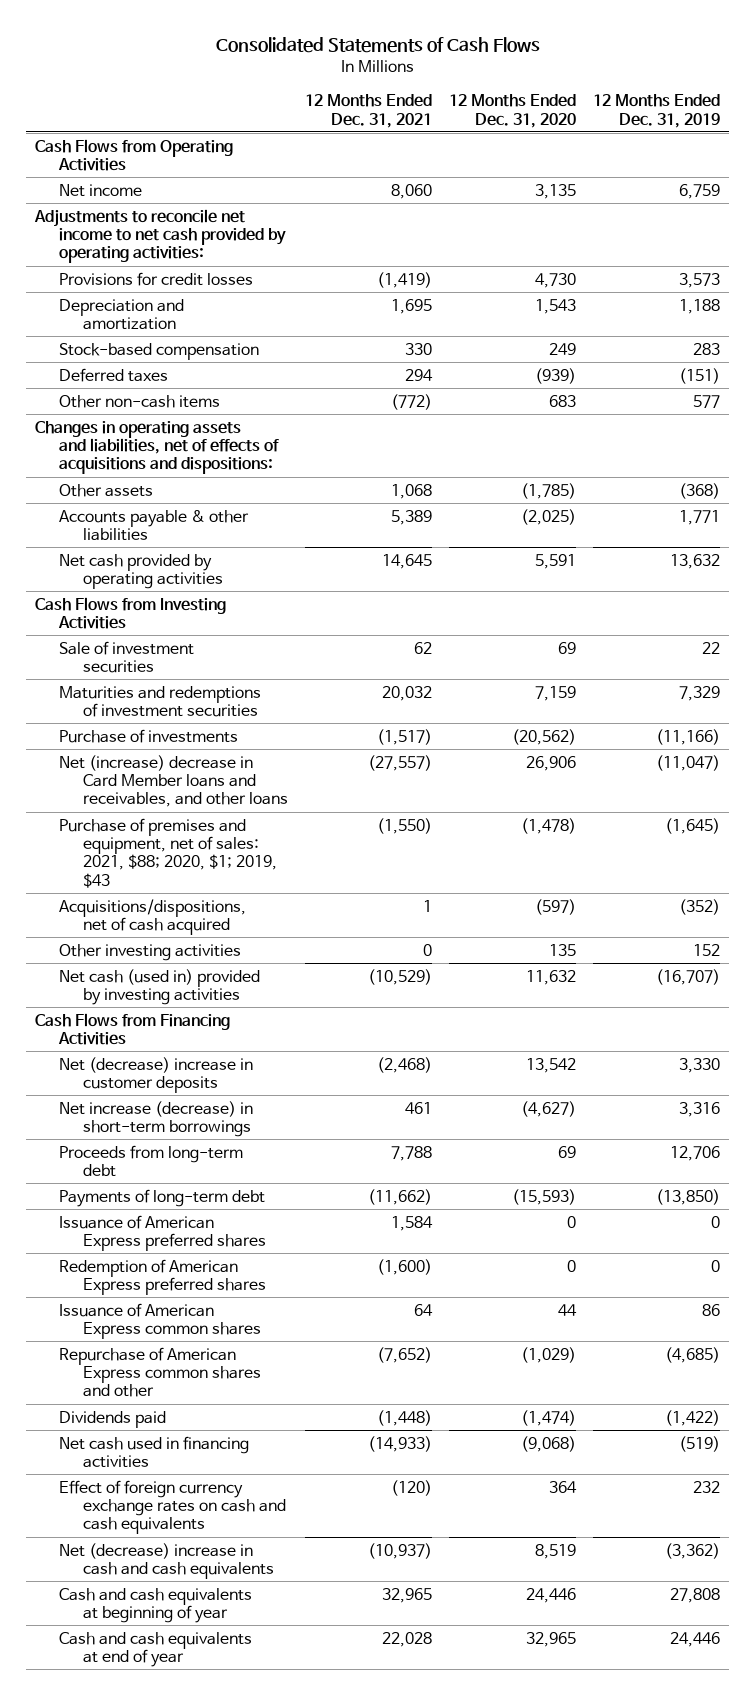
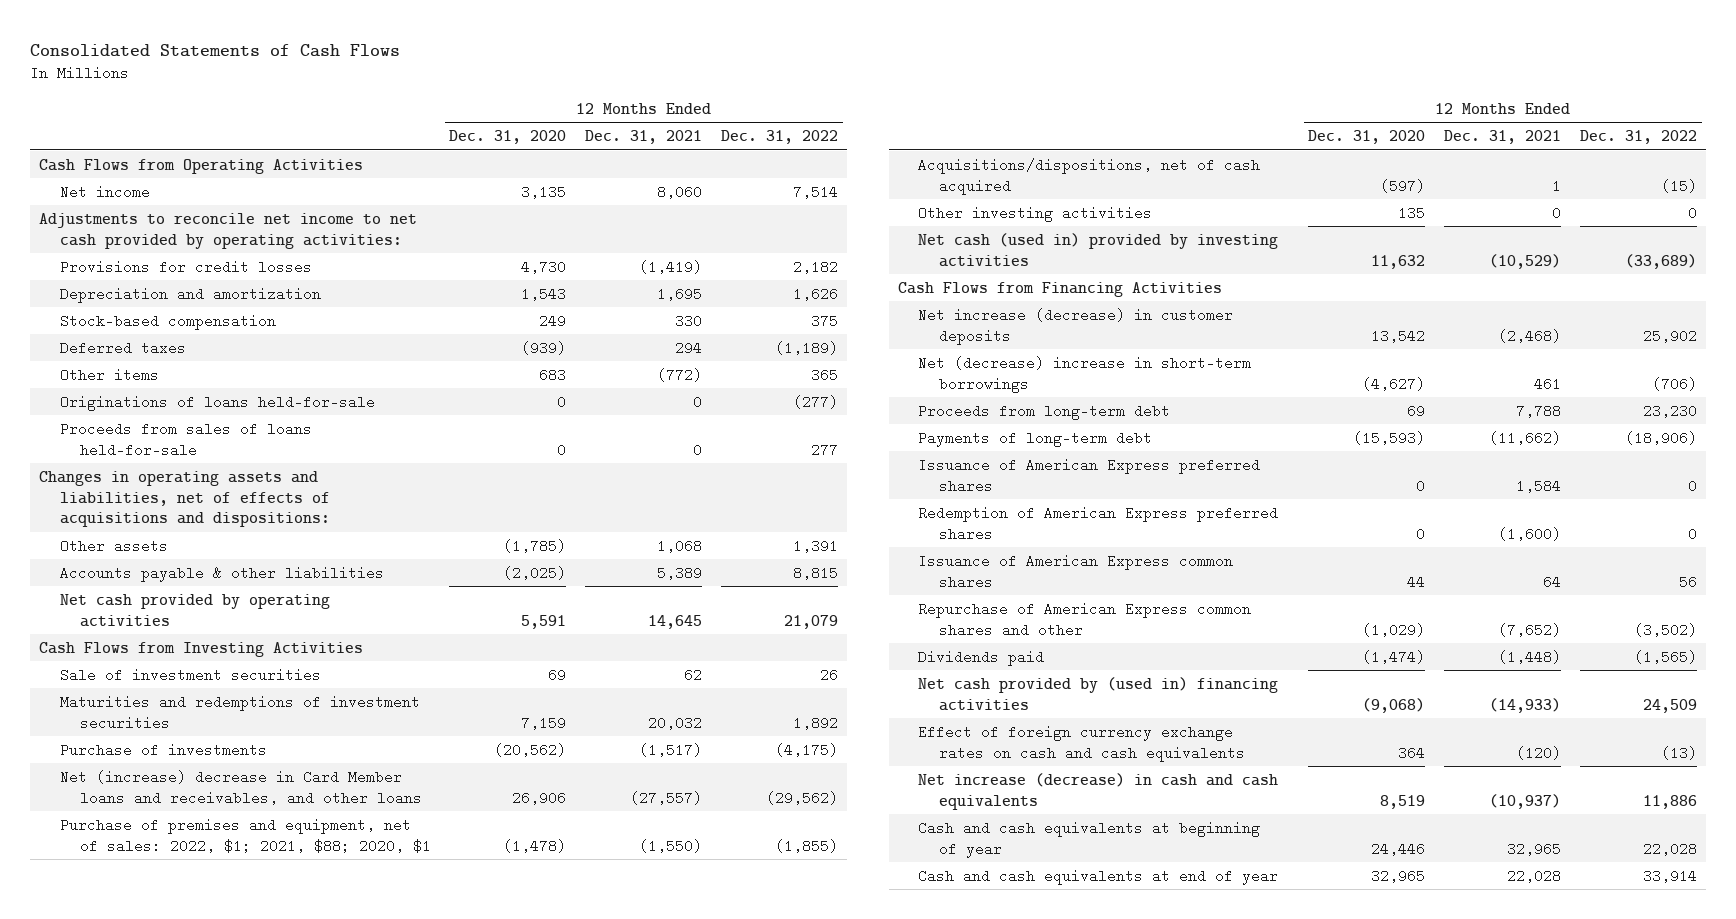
[593,94,721,128] 12 Months Ended Dec. 31, 2019 -> none
none -> [720,129,838,144] Dec. 31, 2022
[58,394,220,408] Other non-cash items -> [59,367,159,382] Other items
none -> [59,394,375,411] Originations of loans held-for-sale
none -> [59,421,312,457] Proceeds from sales of loans held-for-sale
[58,817,277,888] Purchase of premises and equipment, net of sales: 2021, $88; 2020, $1; 2019, $43 -> [59,817,431,853] Purchase of premises and equipment, net of sales: 2022, $1; 2021, $88; 2020, $1
[58,1056,253,1093] Net (decrease) increase in customer deposits -> [918,307,1234,345] Net increase (decrease) in customer deposits
[58,1100,253,1137] Net increase (decrease) in short-term borrowings -> [918,355,1252,393] Net (decrease) increase in short-term borrowings
[58,1435,249,1468] Net cash used in financing activities -> [918,676,1279,711] Net cash provided by (used in) financing activities
[58,1542,274,1579] Net (decrease) increase in cash and cash equivalents -> [918,772,1279,810] Net increase (decrease) in cash and cash equivalents

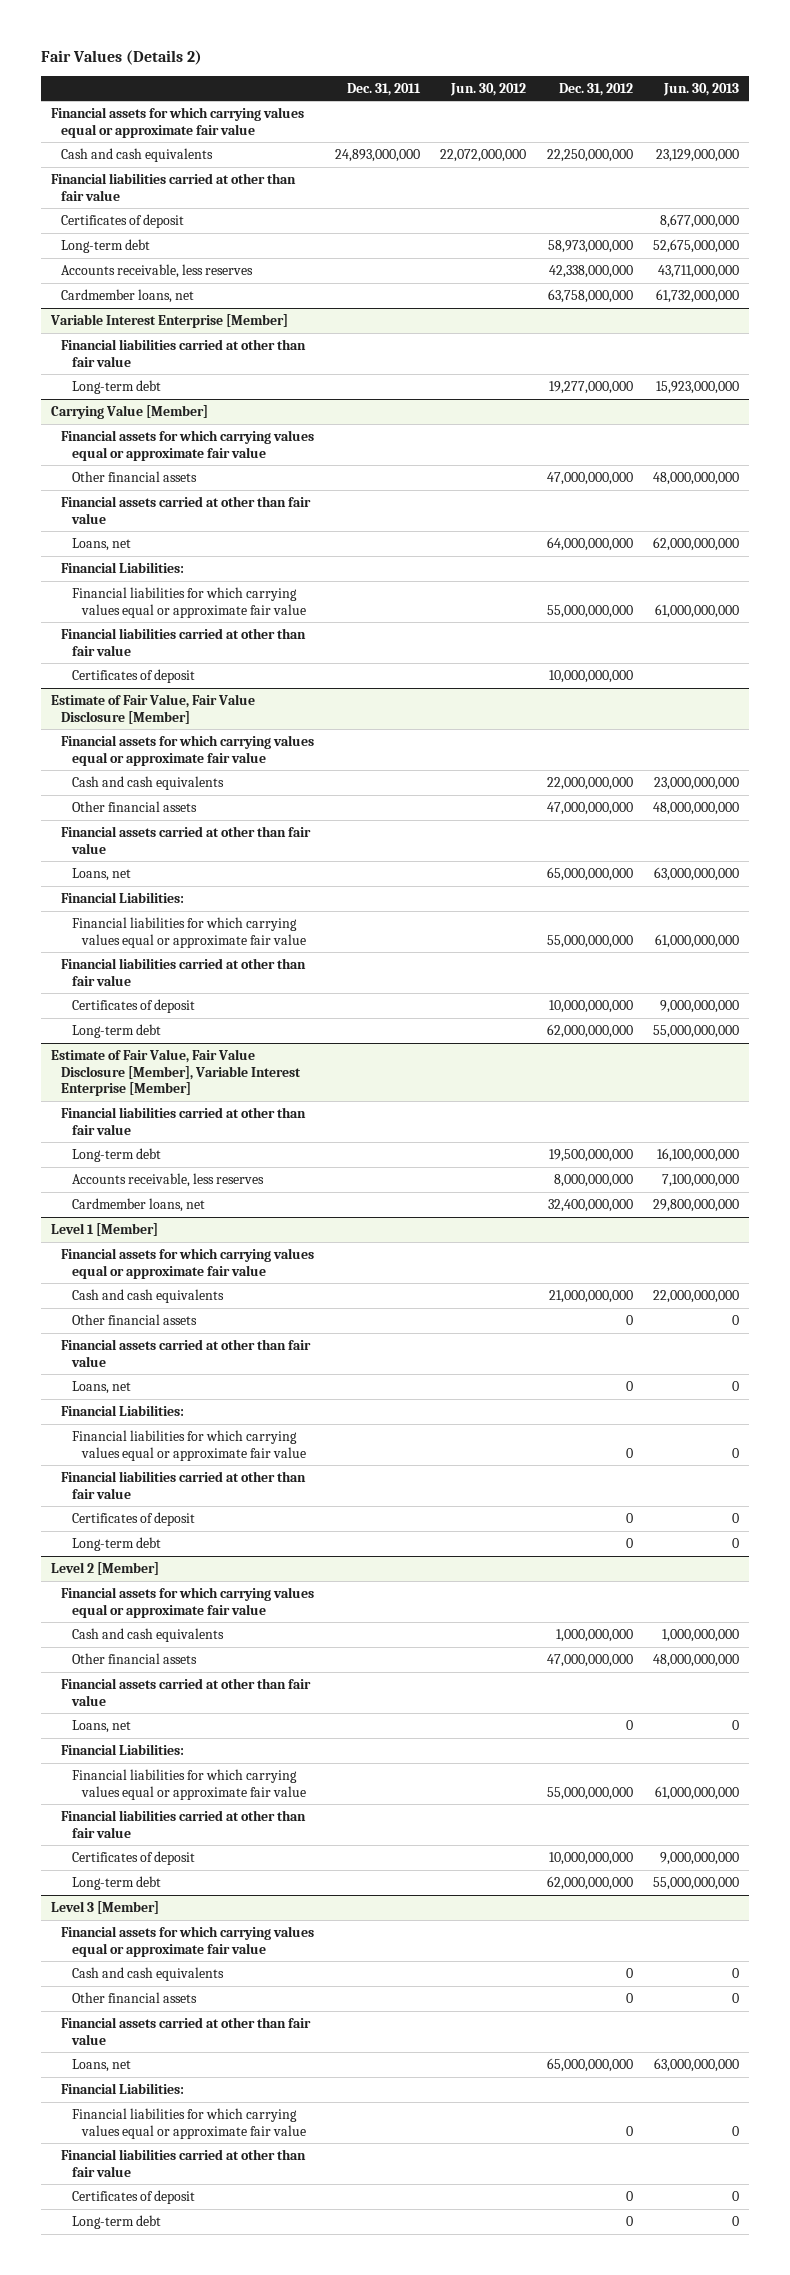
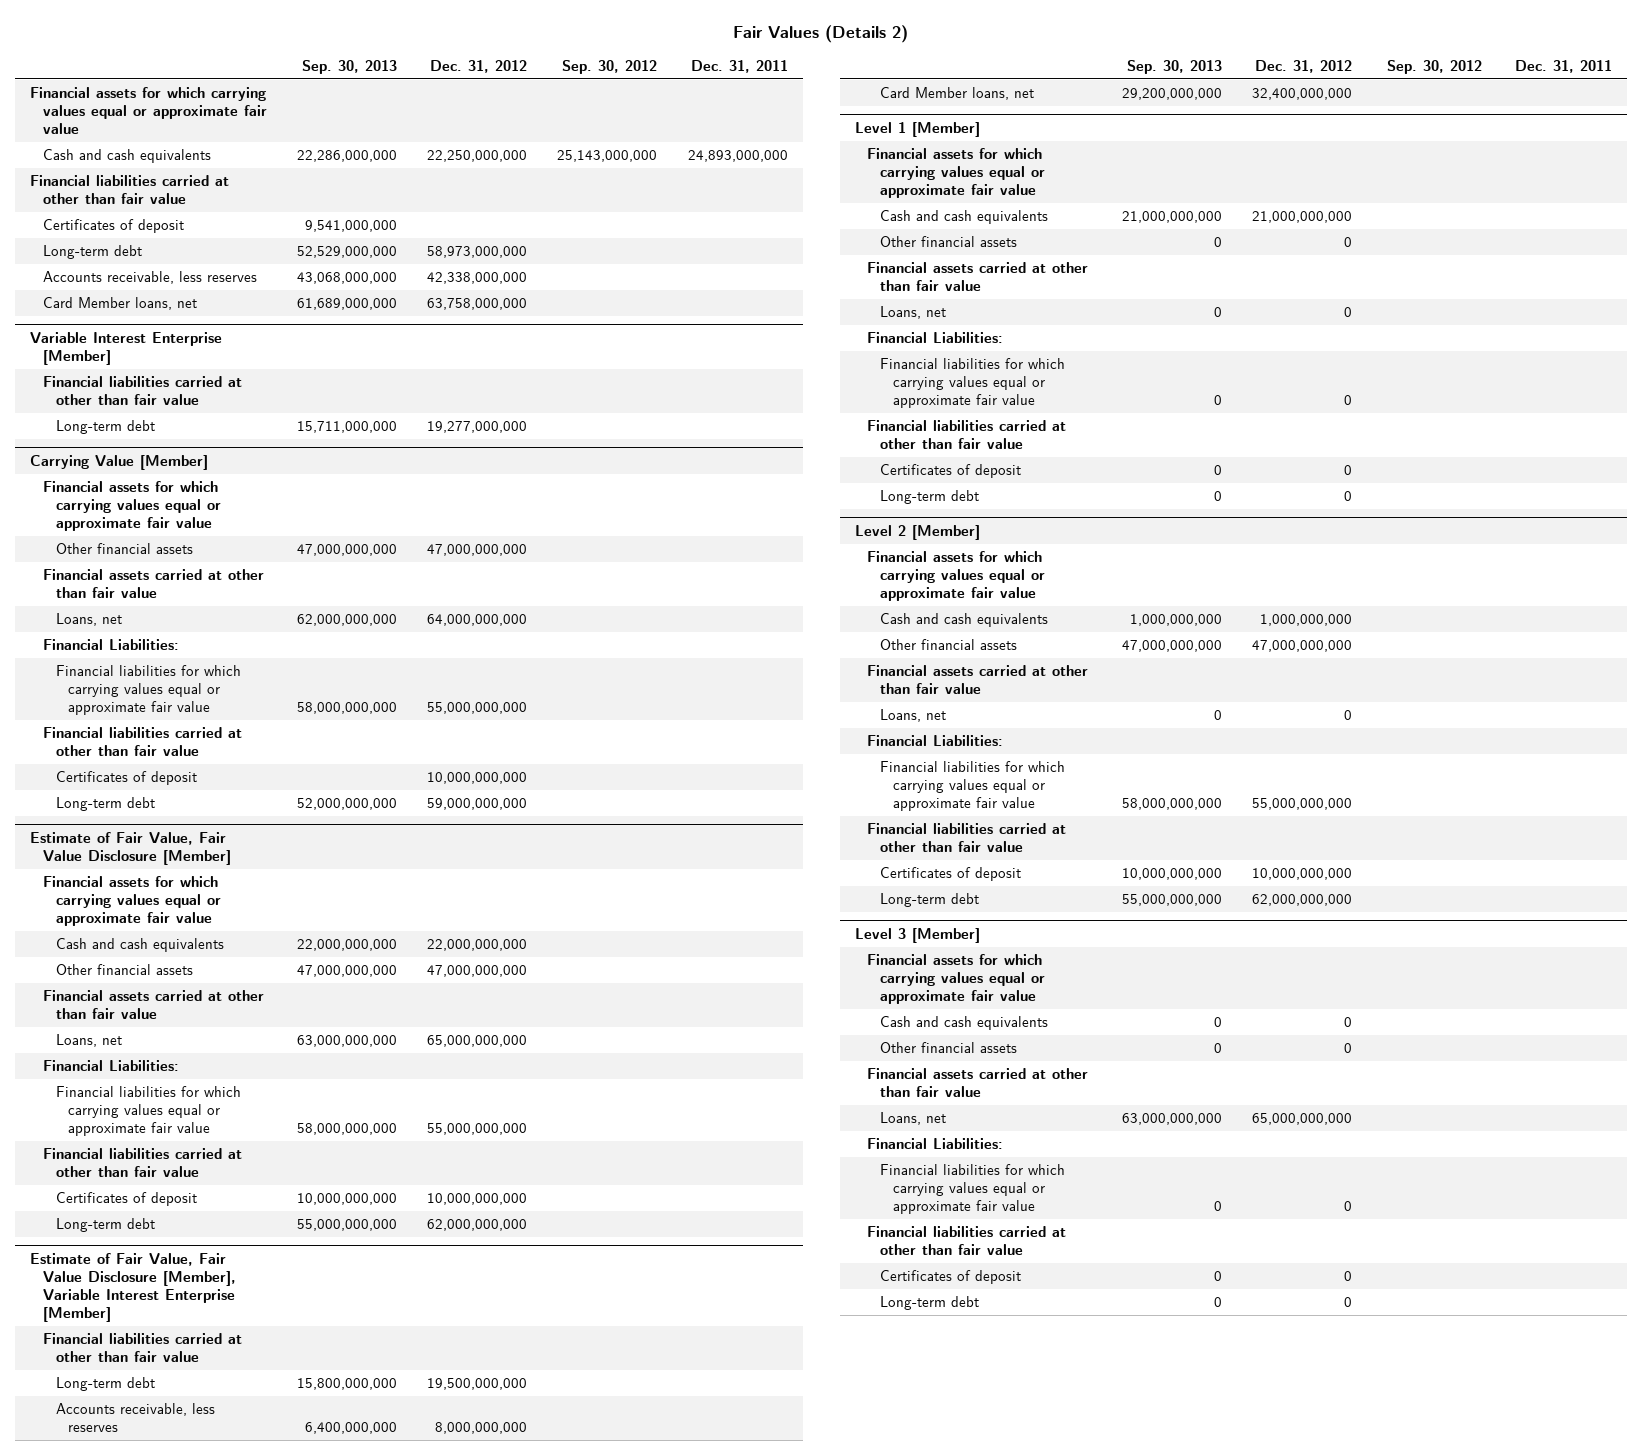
[450,82,527,96] Jun. 30, 2012 -> none
[663,82,740,96] Jun. 30, 2013 -> none
none -> [302,59,398,74] Sep. 30, 2013
none -> [562,59,658,74] Sep. 30, 2012
[61,288,195,303] Cardmember loans, net -> [42,297,197,311] Card Member loans, net
none -> [55,797,155,812] Long-term debt
[71,1197,205,1212] Cardmember loans, net -> [880,87,1035,101] Card Member loans, net

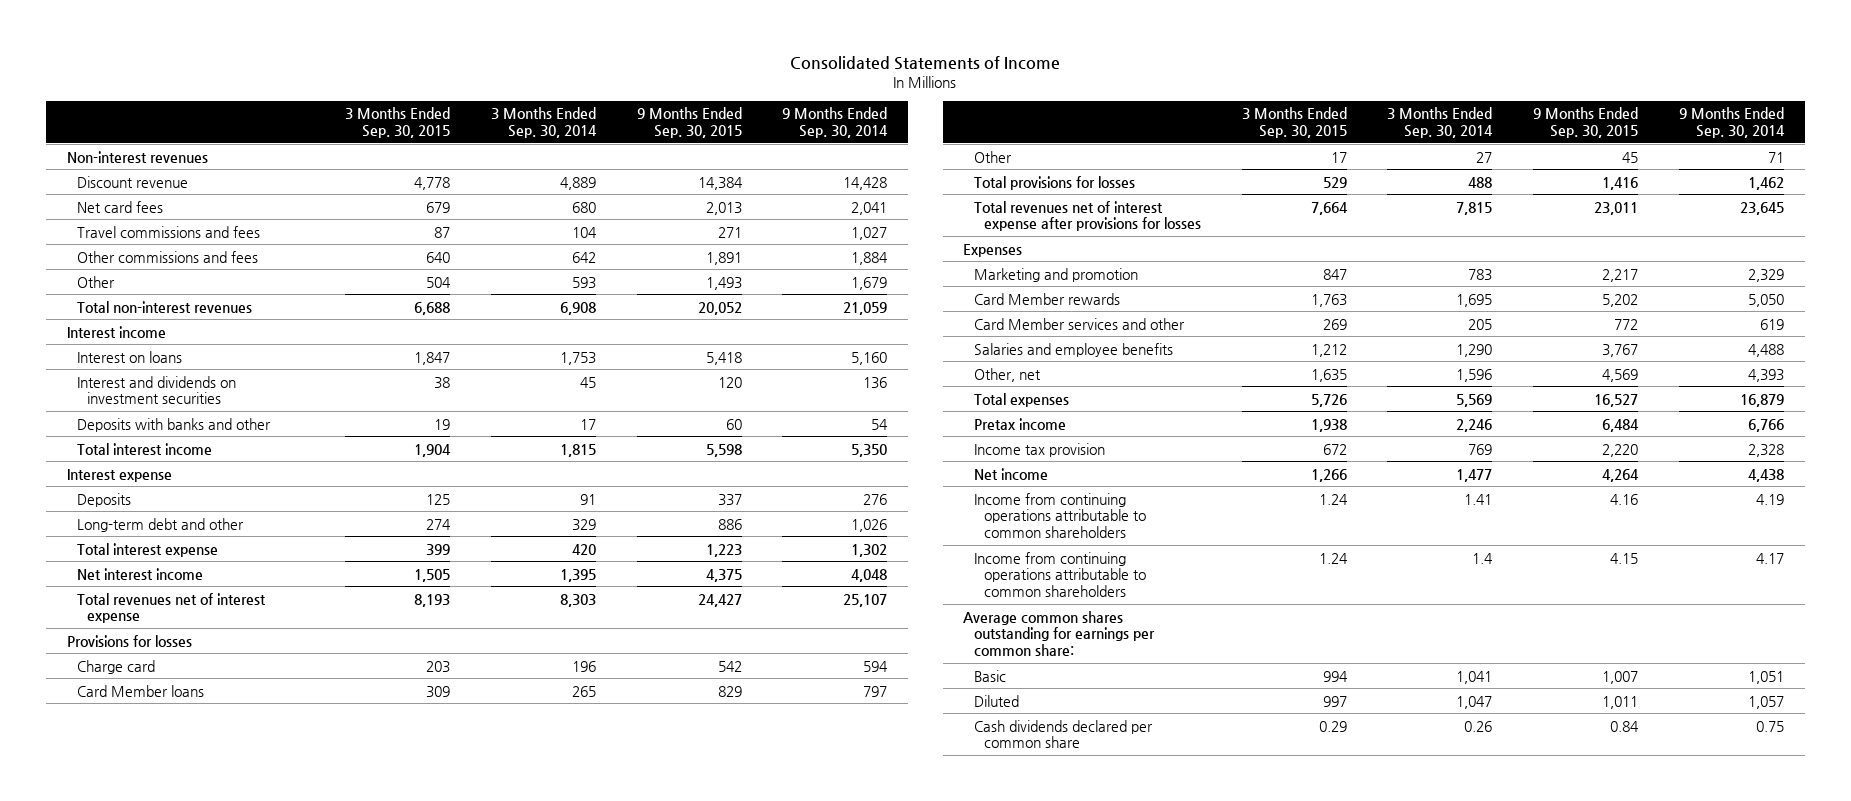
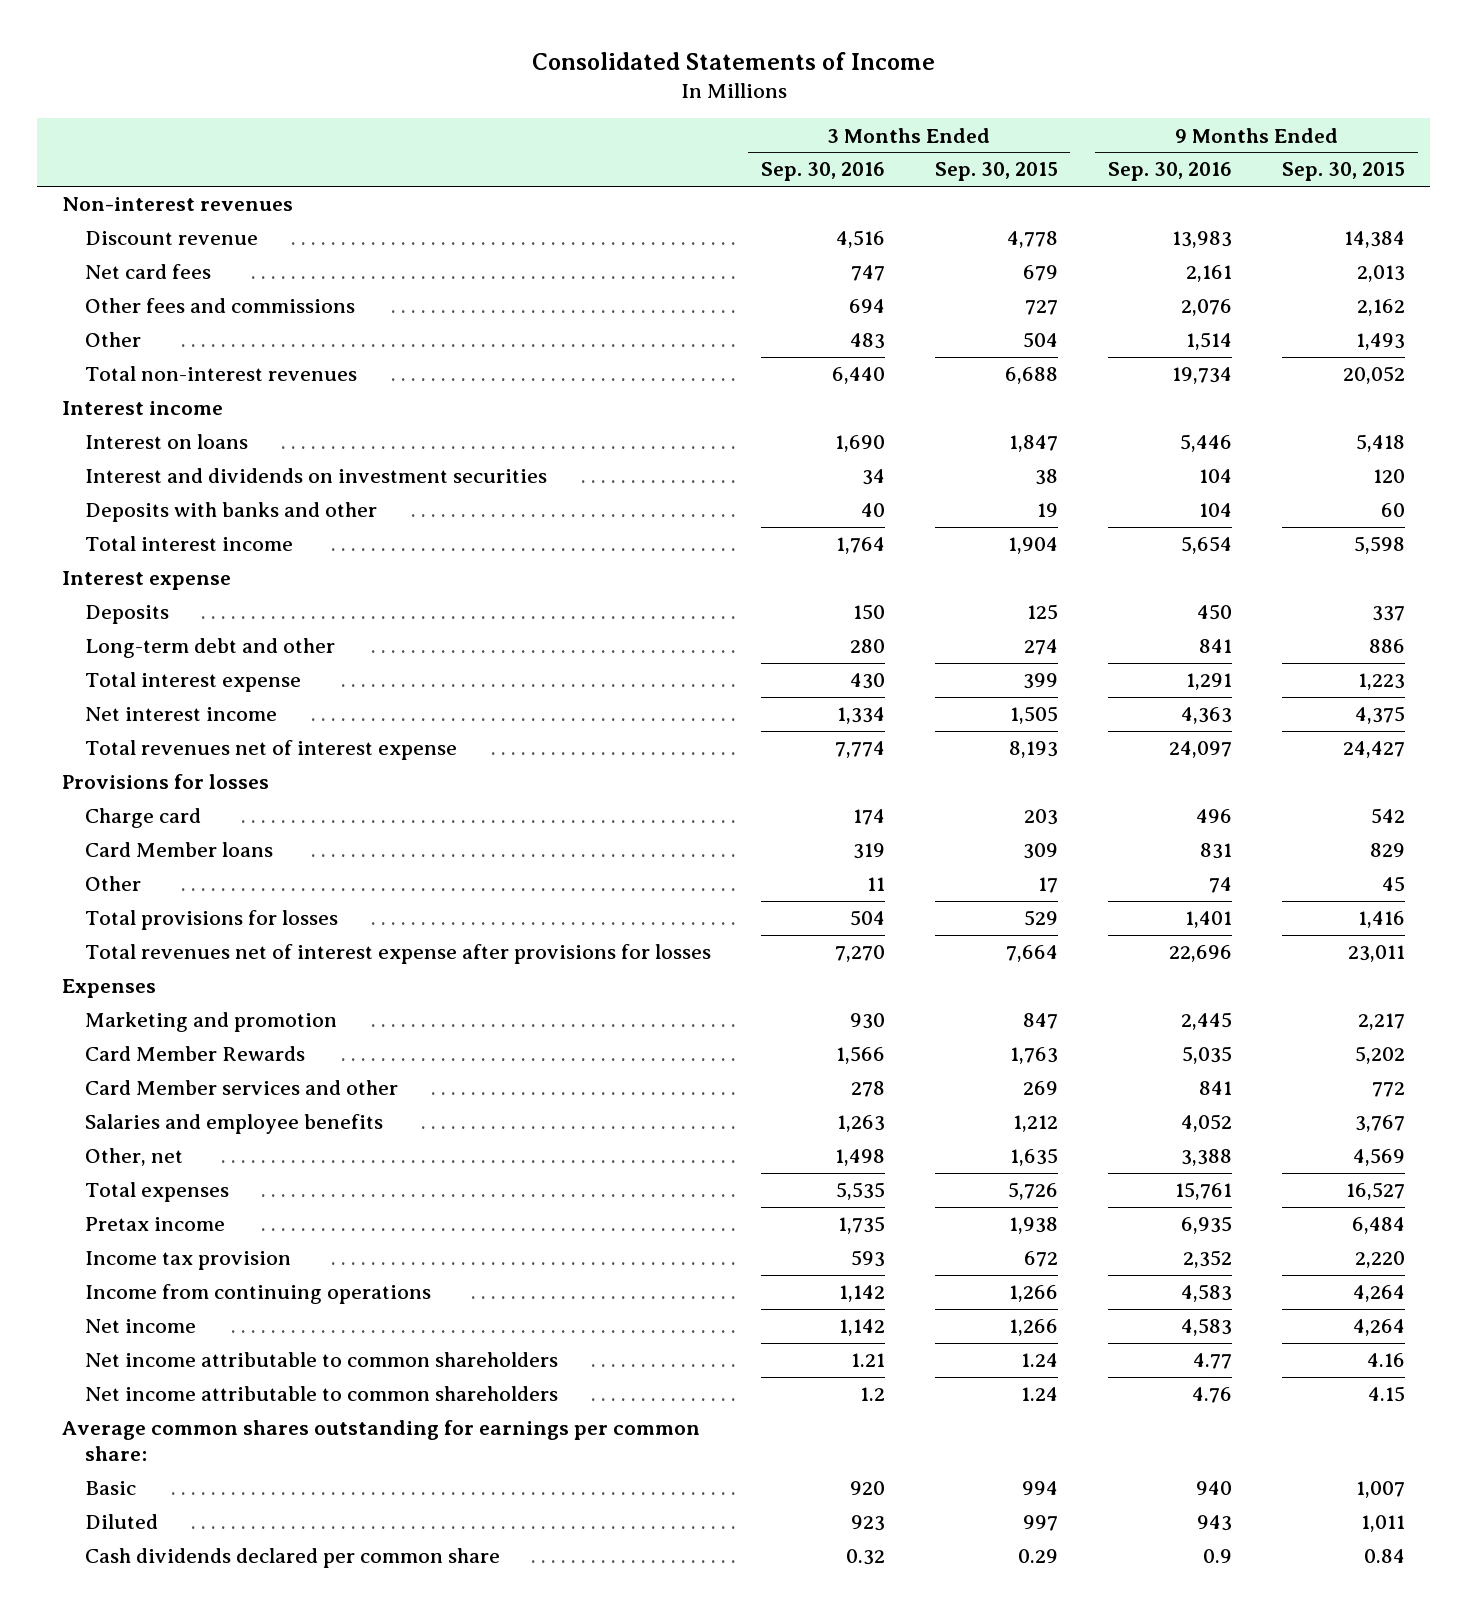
[490,107,597,138] 3 Months Ended Sep. 30, 2014 -> none
[782,107,889,138] 9 Months Ended Sep. 30, 2014 -> none
none -> [760,162,885,182] Sep. 30, 2016
none -> [1107,162,1232,182] Sep. 30, 2016
[76,225,260,238] Travel commissions and fees -> none
[76,250,258,263] Other commissions and fees -> [84,298,355,314] Other fees and commissions
[425,251,450,263] 640 -> [1024,300,1058,316] 727
[705,251,742,265] 1,891 -> [1357,299,1406,317] 2,162
[973,292,1120,305] Card Member rewards -> [84,1046,305,1062] Card Member Rewards
none -> [84,1284,431,1305] Income from continuing operations
[973,492,1146,538] Income from continuing operations attributable to common shareholders -> [84,1352,558,1368] Net income attributable to common shareholders
[973,551,1146,597] Income from continuing operations attributable to common shareholders -> [84,1386,558,1402] Net income attributable to common shareholders

